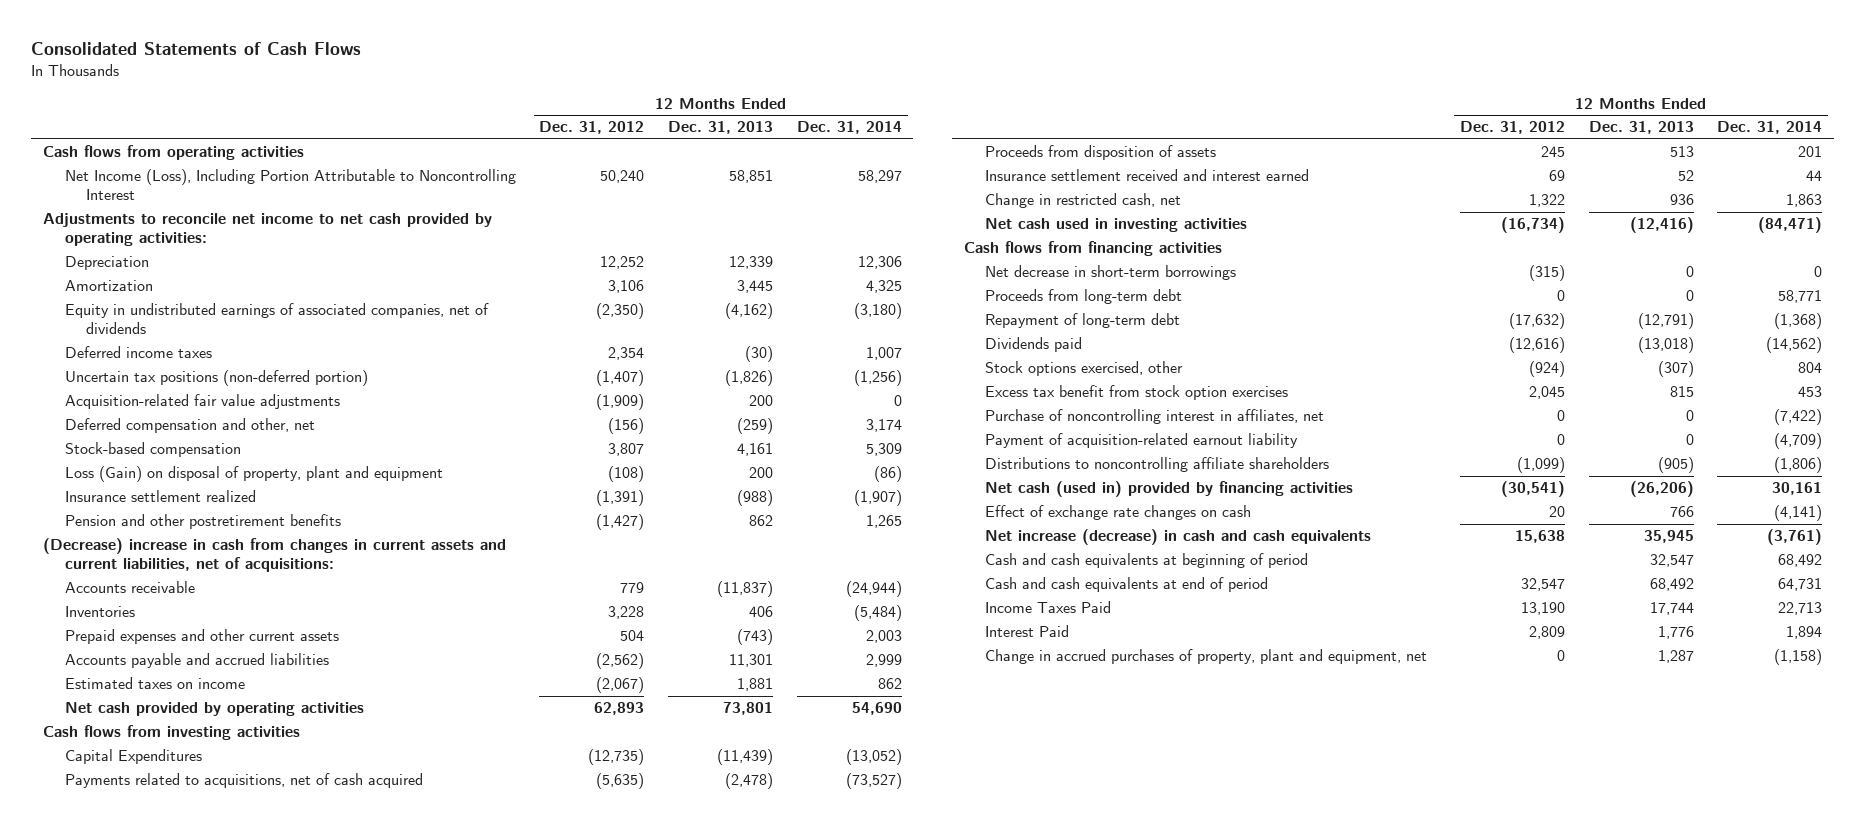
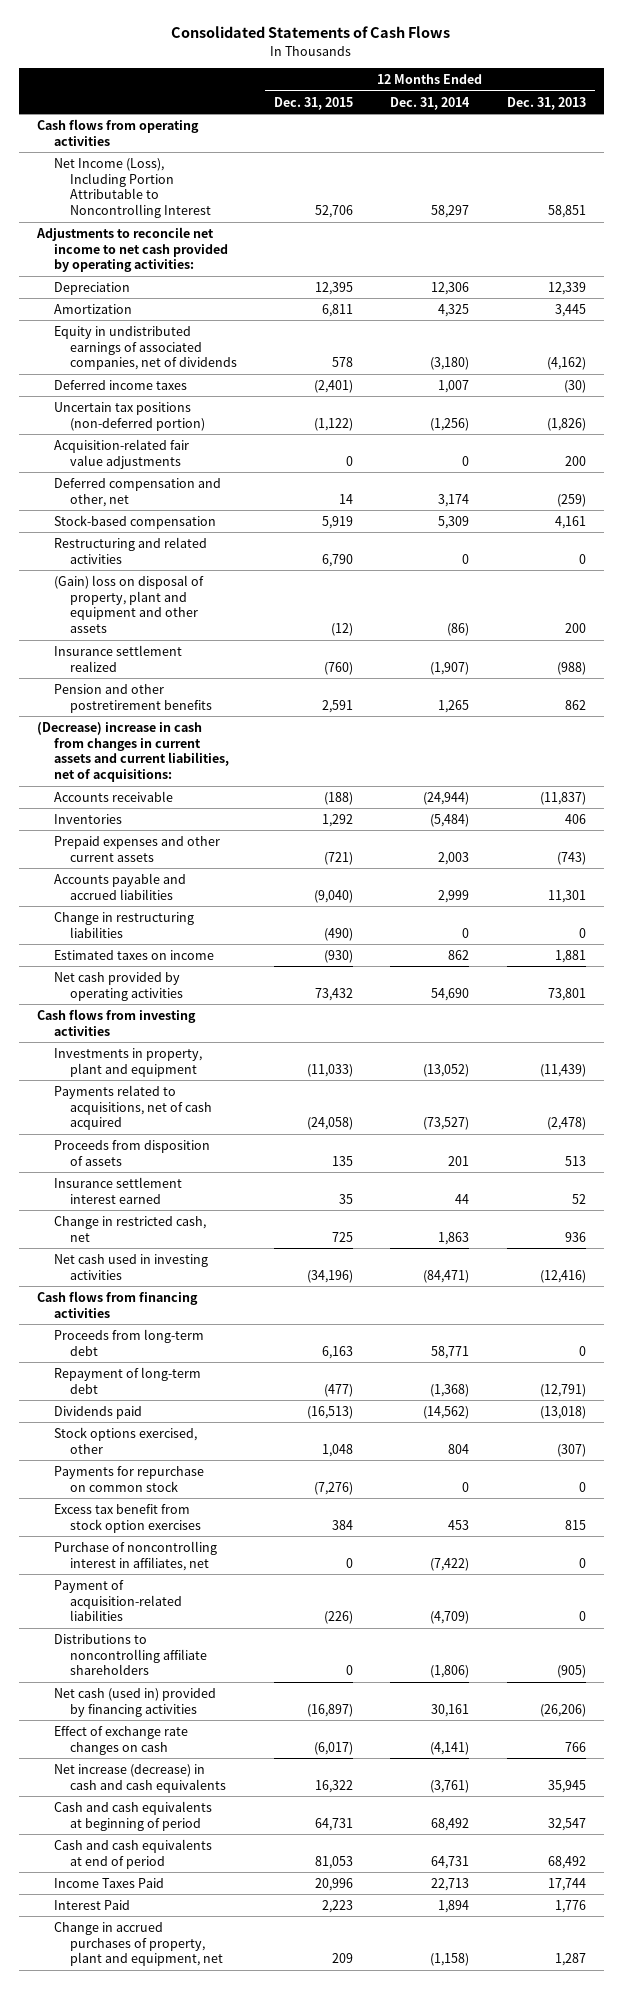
[539,121,645,135] Dec. 31, 2012 -> none
none -> [274,96,354,110] Dec. 31, 2015
none -> [53,536,207,564] Restructuring and related activities
[64,466,443,483] Loss (Gain) on disposal of property, plant and equipment -> [53,574,204,634] (Gain) loss on disposal of property, plant and equipment and other assets
none -> [53,911,194,938] Change in restructuring liabilities
[64,749,202,765] Capital Expenditures -> [53,1047,202,1077] Investments in property, plant and equipment
[985,169,1310,182] Insurance settlement received and interest earned -> [53,1176,182,1204] Insurance settlement interest earned
[985,265,1237,281] Net decrease in short-term borrowings -> none
none -> [53,1465,204,1492] Payments for repurchase on common stock
[985,433,1299,449] Payment of acquisition-related earnout liability -> [53,1579,183,1622] Payment of acquisition-related liabilities

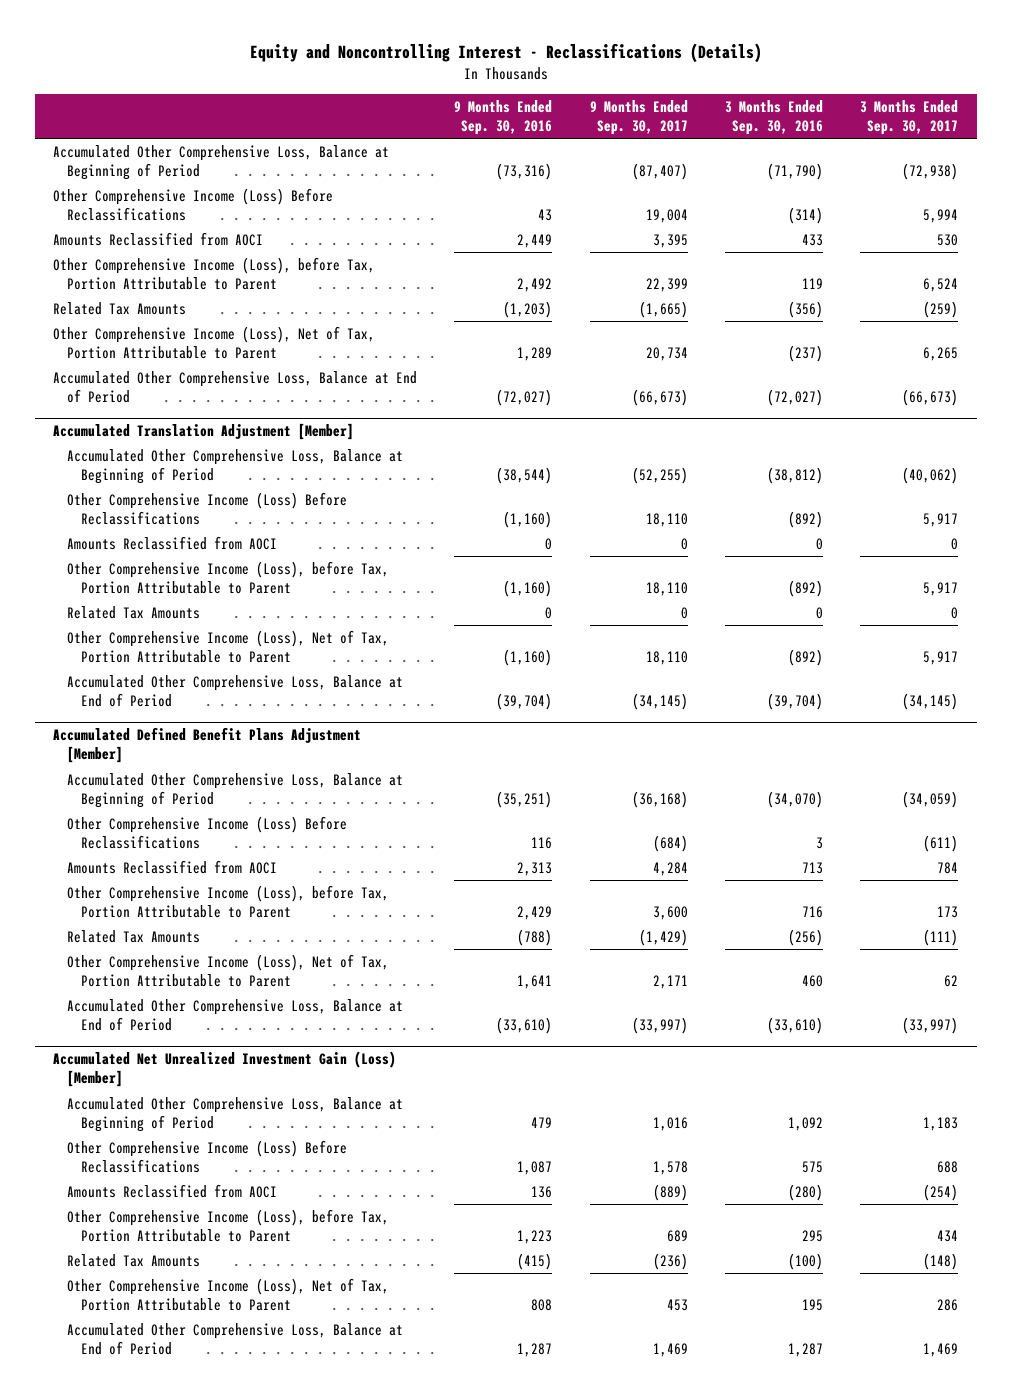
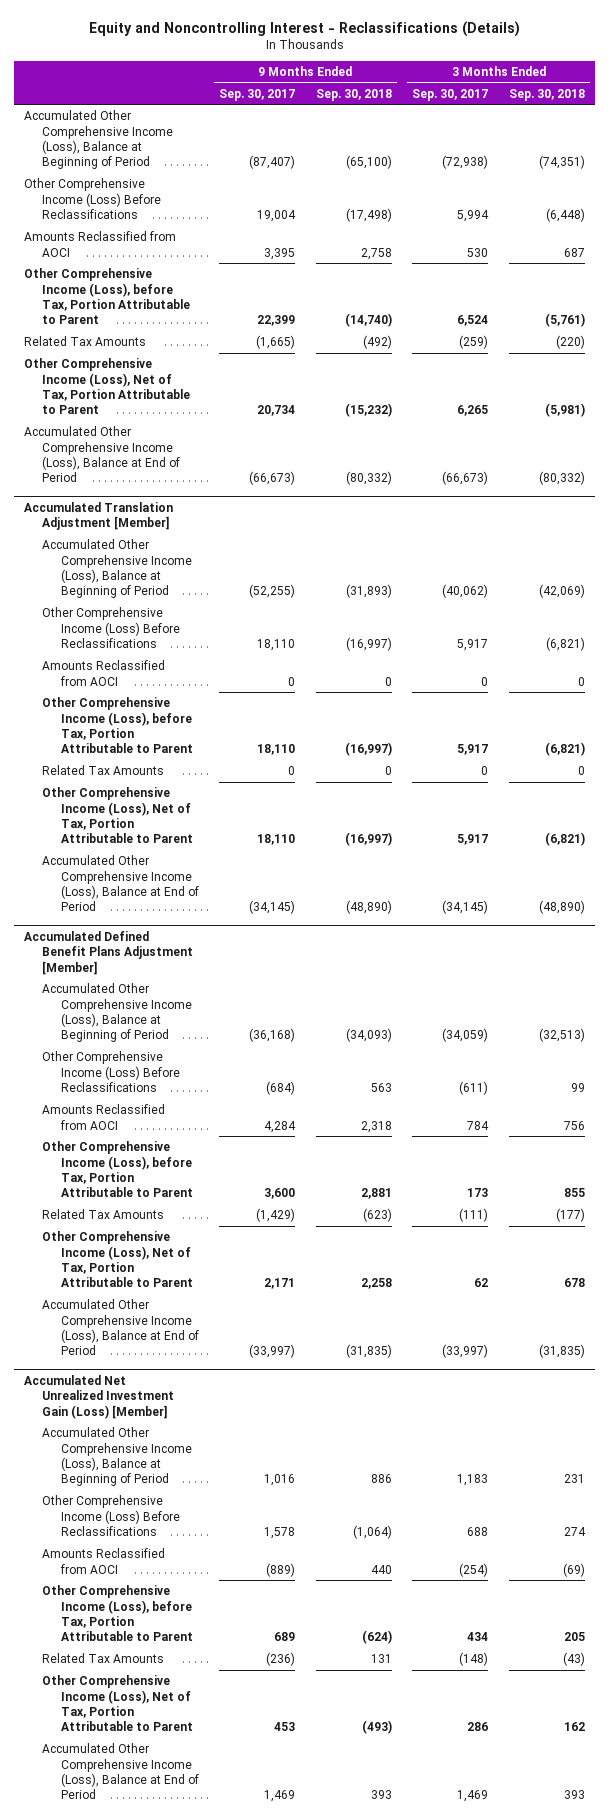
[454,99,553,135] 9 Months Ended Sep. 30, 2016 -> none
[724,99,823,135] 3 Months Ended Sep. 30, 2016 -> none
none -> [315,88,392,101] Sep. 30, 2018
none -> [508,88,585,101] Sep. 30, 2018
[53,144,390,180] Accumulated Other Comprehensive Loss, Balance at Beginning of Period -> [24,110,174,170] Accumulated Other Comprehensive Income (Loss), Balance at Beginning of Period
[53,370,418,403] Accumulated Other Comprehensive Loss, Balance at End of Period -> [24,426,181,483] Accumulated Other Comprehensive Income (Loss), Balance at End of Period
[67,448,404,484] Accumulated Other Comprehensive Loss, Balance at Beginning of Period -> [42,539,192,599] Accumulated Other Comprehensive Income (Loss), Balance at Beginning of Period
[67,674,404,707] Accumulated Other Comprehensive Loss, Balance at End of Period -> [42,855,199,912] Accumulated Other Comprehensive Income (Loss), Balance at End of Period
[67,772,404,808] Accumulated Other Comprehensive Loss, Balance at Beginning of Period -> [42,983,192,1043] Accumulated Other Comprehensive Income (Loss), Balance at Beginning of Period
[67,998,404,1031] Accumulated Other Comprehensive Loss, Balance at End of Period -> [42,1299,199,1356] Accumulated Other Comprehensive Income (Loss), Balance at End of Period
[67,1096,404,1132] Accumulated Other Comprehensive Loss, Balance at Beginning of Period -> [42,1427,192,1487] Accumulated Other Comprehensive Income (Loss), Balance at Beginning of Period
[67,1322,404,1355] Accumulated Other Comprehensive Loss, Balance at End of Period -> [42,1743,199,1800] Accumulated Other Comprehensive Income (Loss), Balance at End of Period

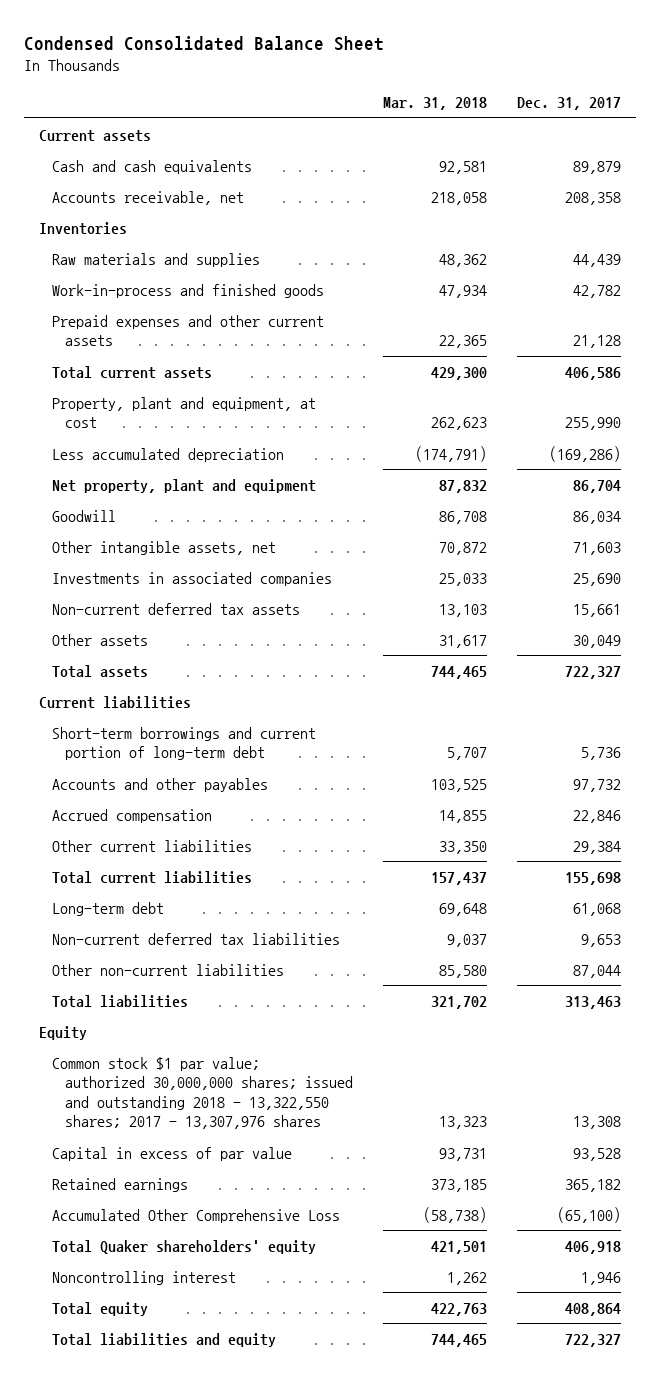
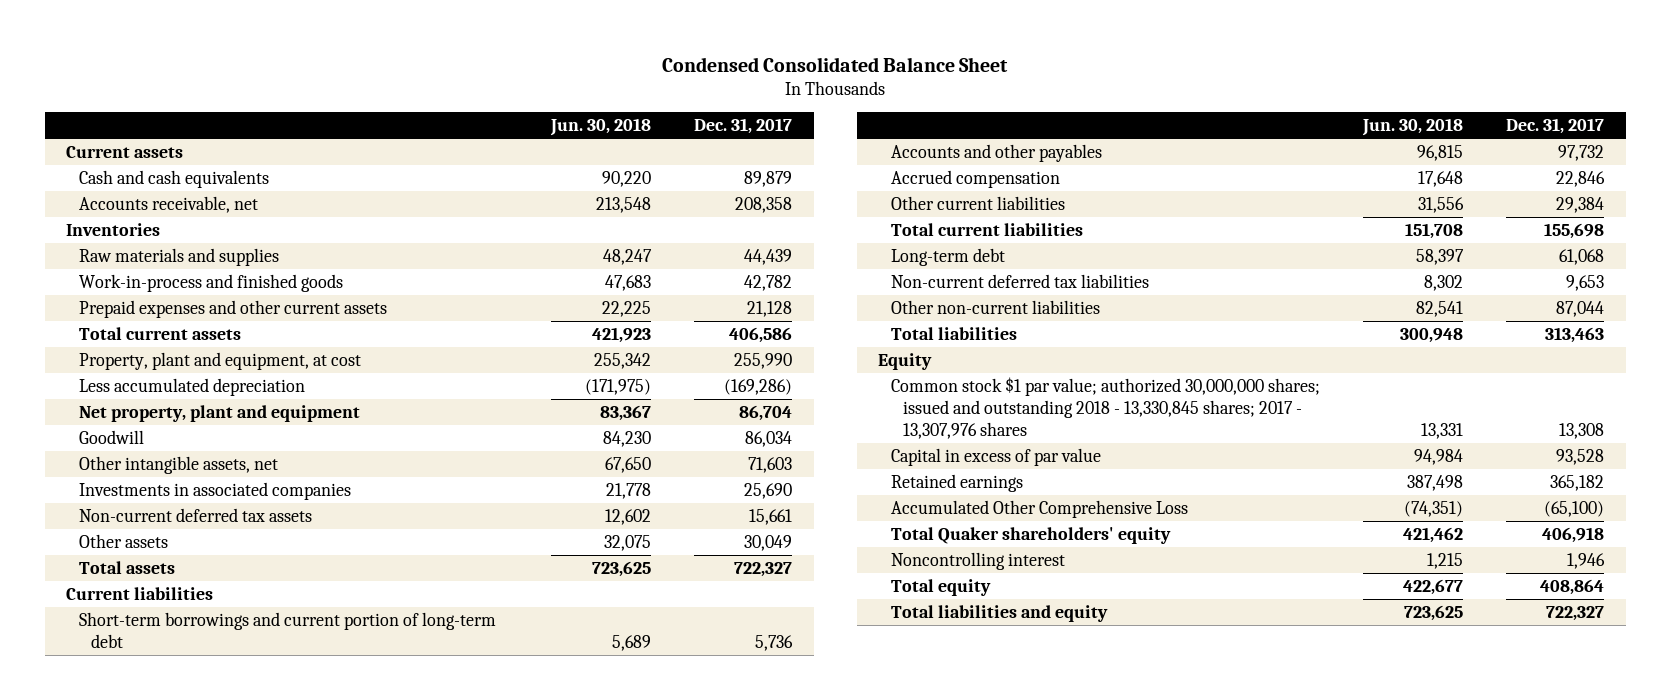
[382,97,487,111] Mar. 31, 2018 -> none
none -> [549,118,651,137] Jun. 30, 2018
[51,1056,353,1130] Common stock $1 par value; authorized 30,000,000 shares; issued and outstanding 2018 - 13,322,550 shares; 2017 - 13,307,976 shares -> [890,376,1320,439] Common stock $1 par value; authorized 30,000,000 shares; issued and outstanding 2018 - 13,330,845 shares; 2017 - 13,307,976 shares

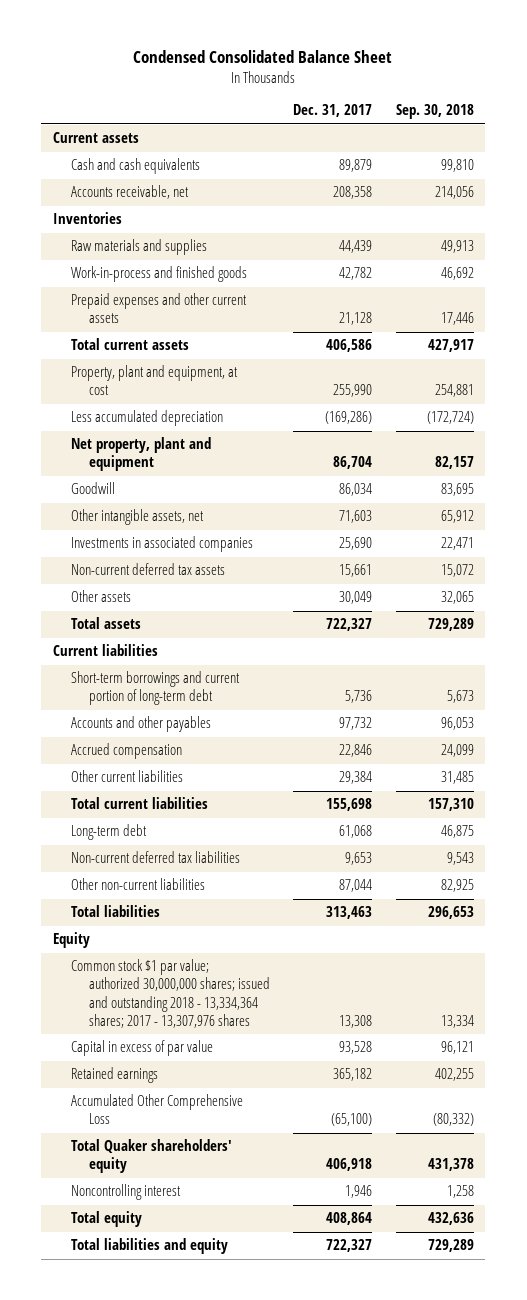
[549,118,651,137] Jun. 30, 2018 -> none
none -> [395,104,474,120] Sep. 30, 2018
[890,376,1320,439] Common stock $1 par value; authorized 30,000,000 shares; issued and outstanding 2018 - 13,330,845 shares; 2017 - 13,307,976 shares -> [70,959,271,1028] Common stock $1 par value; authorized 30,000,000 shares; issued and outstanding 2018 - 13,334,364 shares; 2017 - 13,307,976 shares

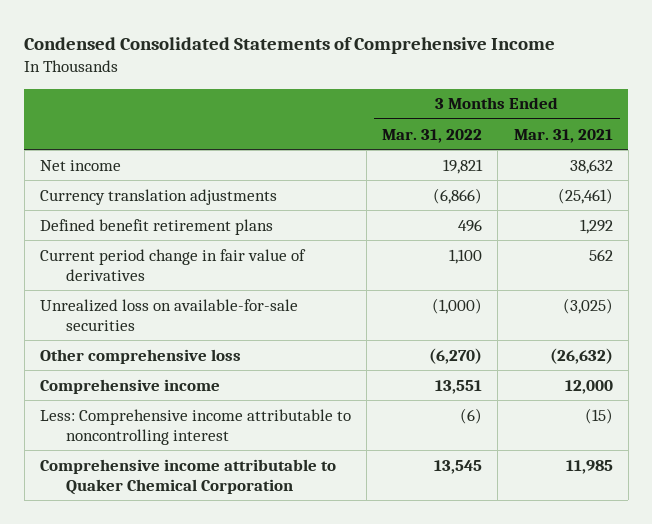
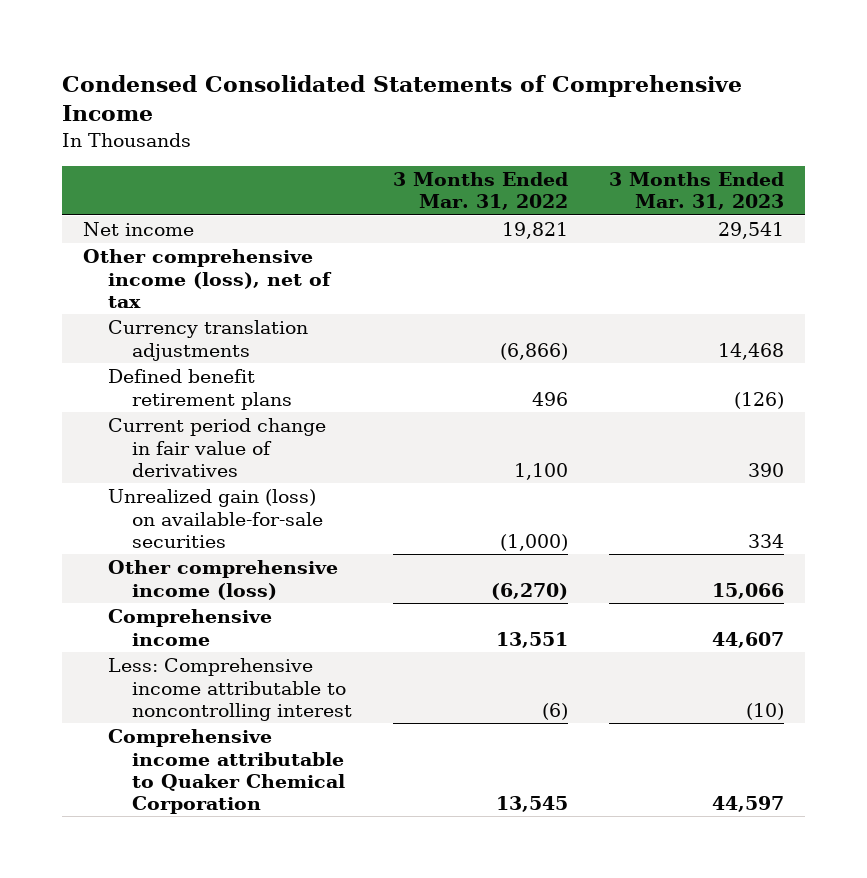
[513,128,613,143] Mar. 31, 2021 -> none
none -> [609,172,785,211] 3 Months Ended Mar. 31, 2023
none -> [82,249,332,308] Other comprehensive income (loss), net of tax
[39,298,298,331] Unrealized loss on available-for-sale securities -> [107,489,324,548] Unrealized gain (loss) on available-for-sale securities
[39,348,241,364] Other comprehensive loss -> [107,560,338,600] Other comprehensive income (loss)

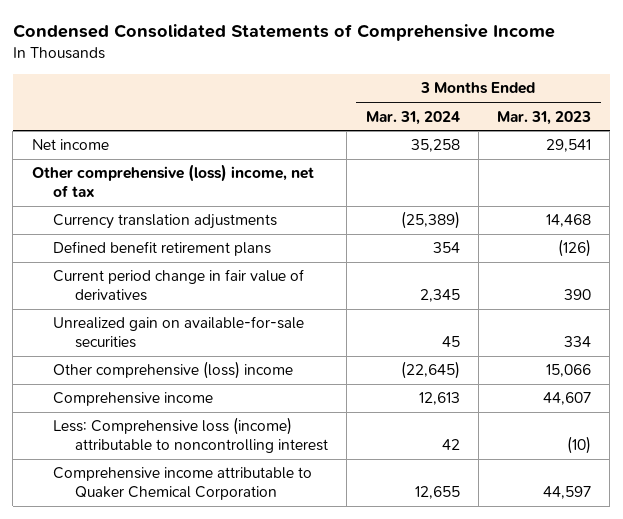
[393,172,569,211] 3 Months Ended Mar. 31, 2022 -> none
none -> [365,110,460,125] Mar. 31, 2024
[82,249,332,308] Other comprehensive income (loss), net of tax -> [31,164,314,198] Other comprehensive (loss) income, net of tax
[107,489,324,548] Unrealized gain (loss) on available-for-sale securities -> [53,316,305,349] Unrealized gain on available-for-sale securities
[107,560,338,600] Other comprehensive income (loss) -> [53,361,294,380] Other comprehensive (loss) income
[107,658,353,721] Less: Comprehensive income attributable to noncontrolling interest -> [53,417,328,454] Less: Comprehensive loss (income) attributable to noncontrolling interest

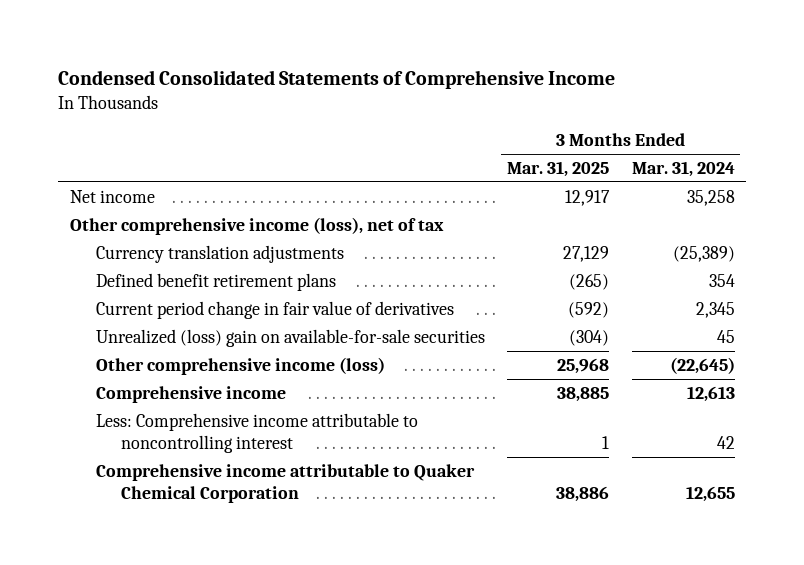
[497,110,592,125] Mar. 31, 2023 -> none
none -> [507,160,610,177] Mar. 31, 2025
[31,164,314,198] Other comprehensive (loss) income, net of tax -> [69,216,444,235] Other comprehensive income (loss), net of tax
[53,316,305,349] Unrealized gain on available-for-sale securities -> [95,328,485,347] Unrealized (loss) gain on available-for-sale securities
[53,361,294,380] Other comprehensive (loss) income -> [95,356,385,375] Other comprehensive income (loss)
[53,417,328,454] Less: Comprehensive loss (income) attributable to noncontrolling interest -> [95,412,418,454] Less: Comprehensive income attributable to noncontrolling interest

